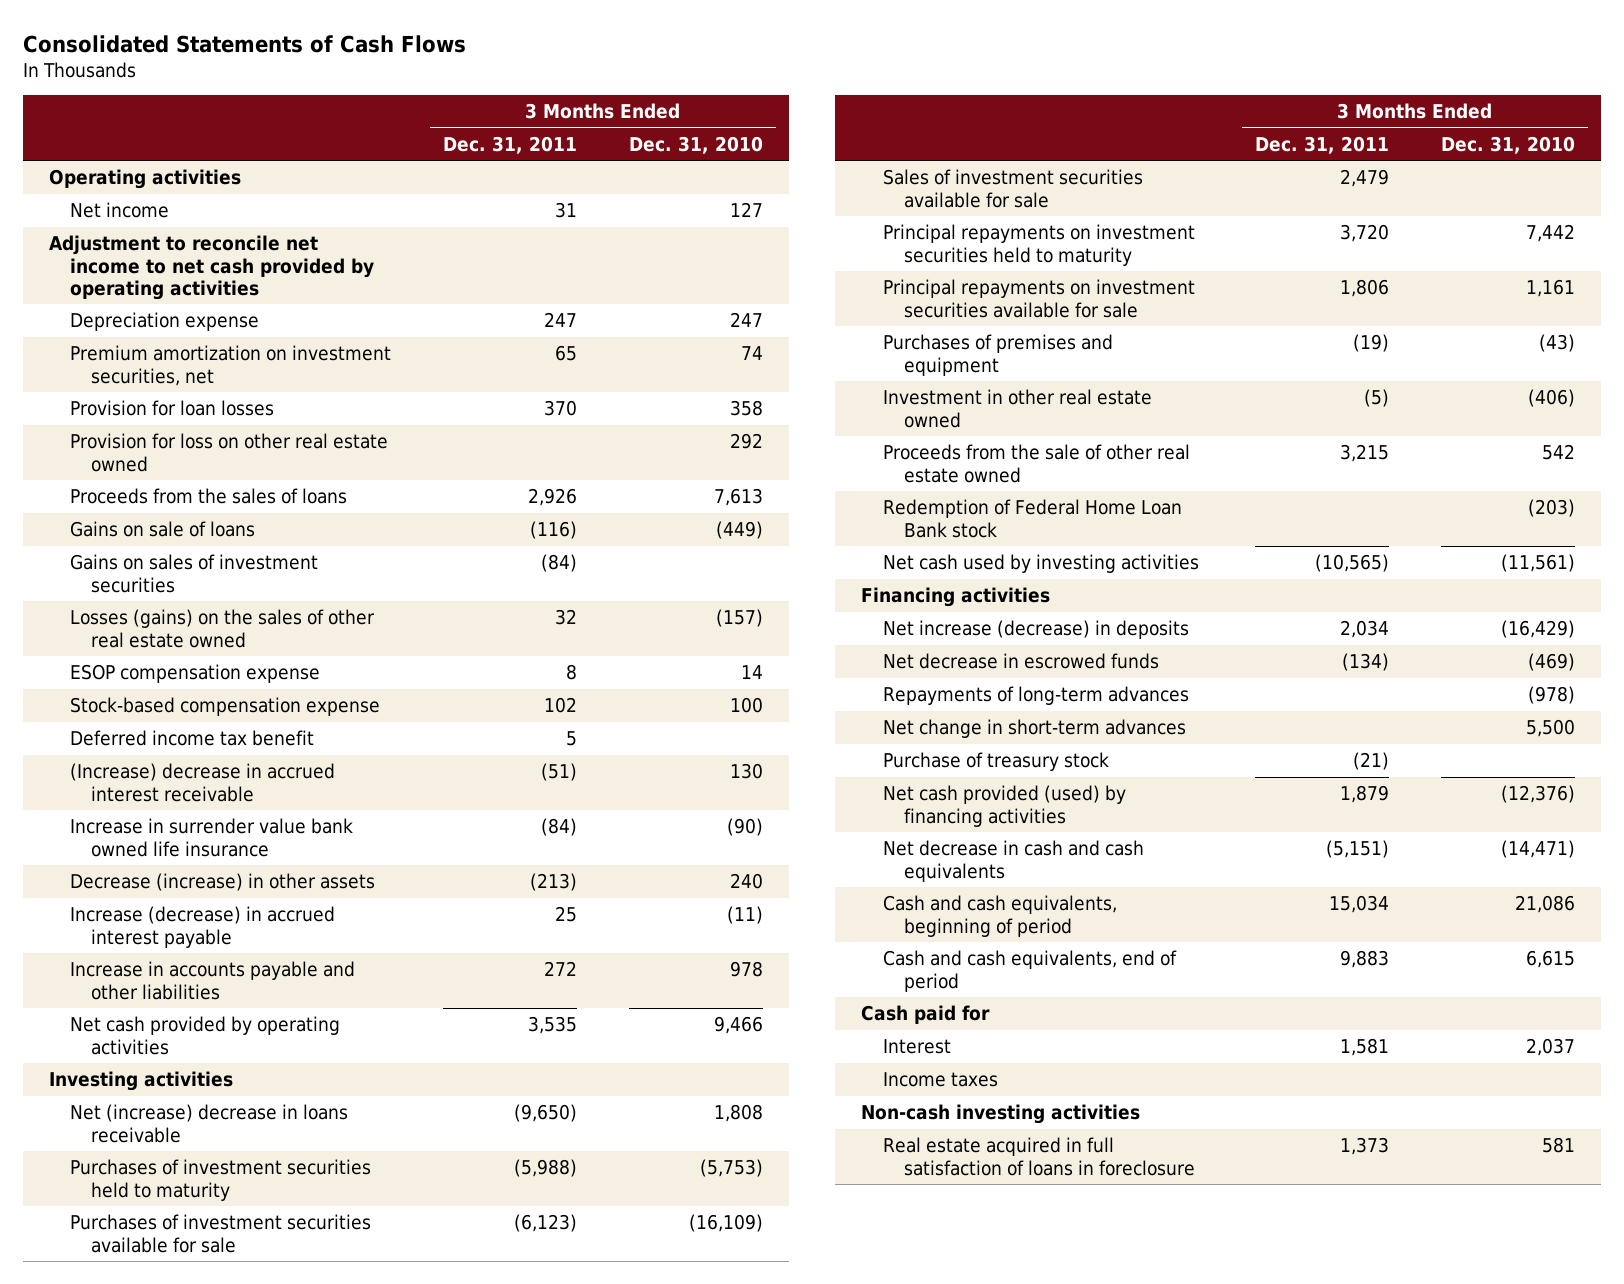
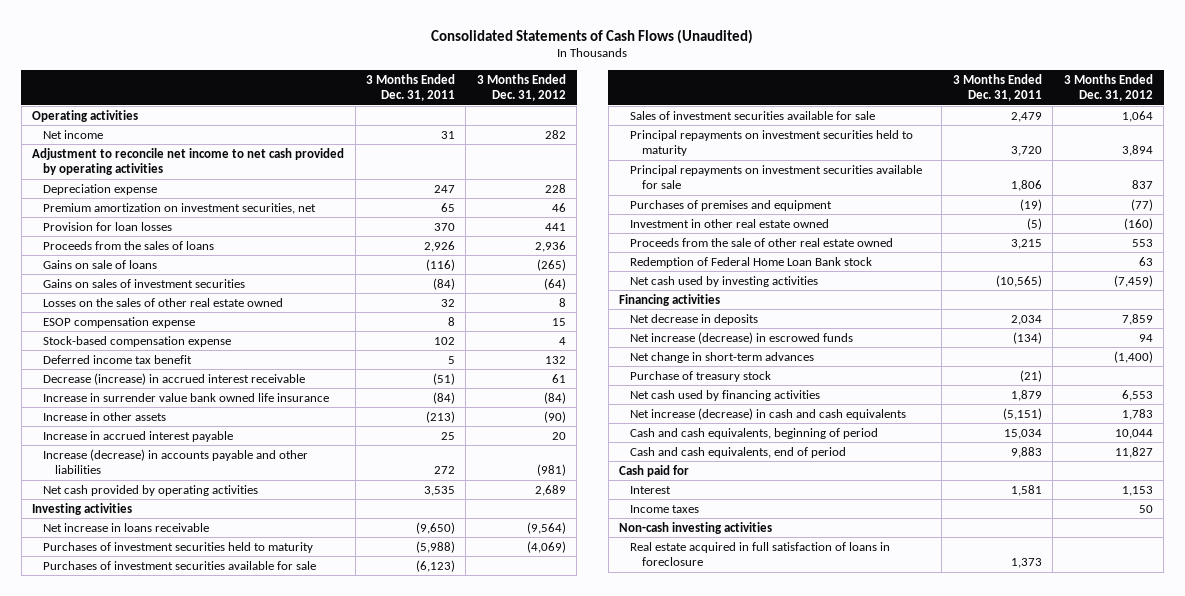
[22,34,466,53] Consolidated Statements of Cash Flows -> [431,28,754,44] Consolidated Statements of Cash Flows (Unaudited)
[628,135,763,154] Dec. 31, 2010 -> none
none -> [476,73,566,102] 3 Months Ended Dec. 31, 2012
[69,433,388,472] Provision for loss on other real estate owned -> none
[69,609,375,648] Losses (gains) on the sales of other real estate owned -> [43,297,284,307] Losses on the sales of other real estate owned
[69,763,335,802] (Increase) decrease in accrued interest receivable -> [43,372,306,385] Decrease (increase) in accrued interest receivable
[69,873,375,892] Decrease (increase) in other assets -> [43,411,167,421] Increase in other assets
[69,906,335,948] Increase (decrease) in accrued interest payable -> [43,430,234,442] Increase in accrued interest payable
[69,961,355,1000] Increase in accounts payable and other liabilities -> [43,448,309,475] Increase (decrease) in accounts payable and other liabilities
[69,1104,348,1143] Net (increase) decrease in loans receivable -> [43,522,210,532] Net increase in loans receivable
[882,686,1189,706] Repayments of long-term advances -> none
[882,620,1189,640] Net increase (decrease) in deposits -> [630,313,759,325] Net decrease in deposits
[882,653,1159,670] Net decrease in escrowed funds -> [630,331,854,344] Net increase (decrease) in escrowed funds
[882,785,1126,827] Net cash provided (used) by financing activities -> [630,389,821,401] Net cash used by financing activities
[882,840,1144,882] Net decrease in cash and cash equivalents -> [630,407,907,420] Net increase (decrease) in cash and cash equivalents

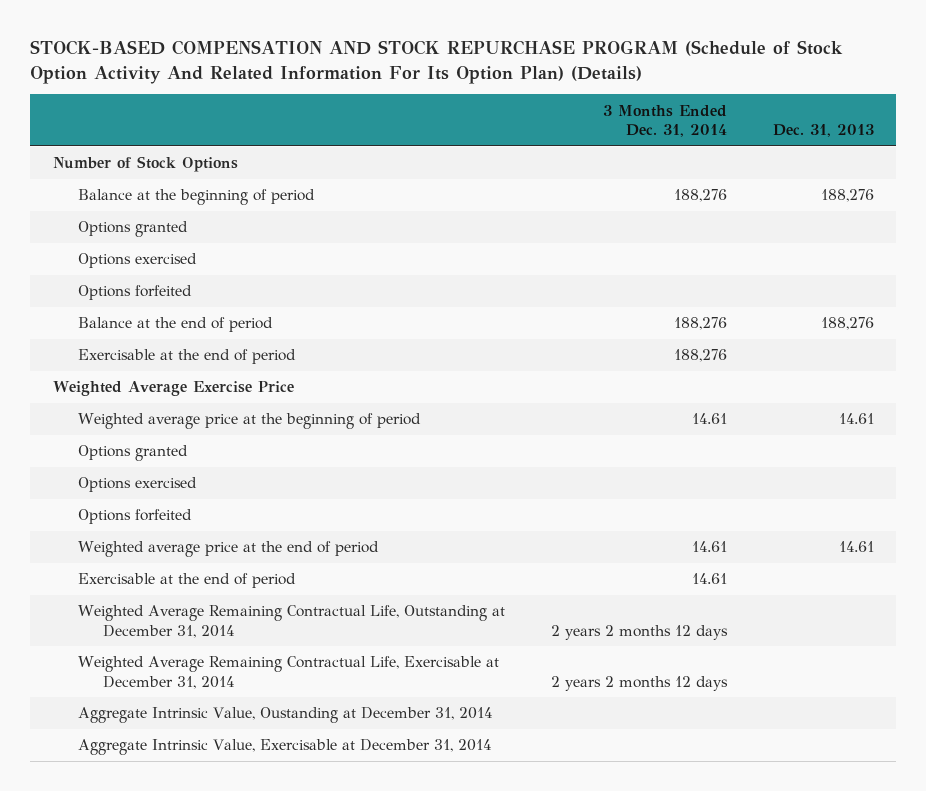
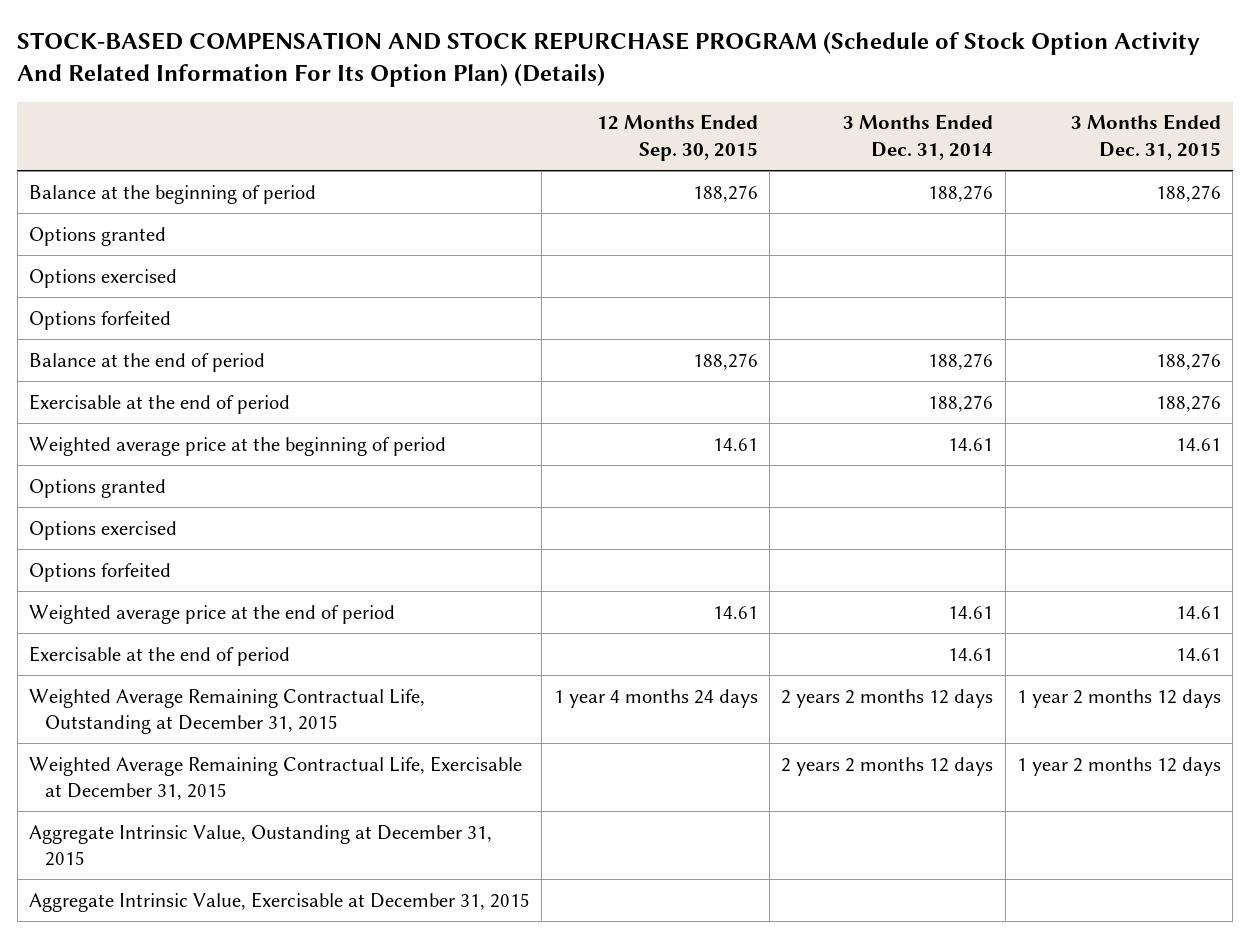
[772,124,874,138] Dec. 31, 2013 -> none
none -> [596,114,758,161] 12 Months Ended Sep. 30, 2015
none -> [1070,114,1221,160] 3 Months Ended Dec. 31, 2015
[52,156,238,173] Number of Stock Options -> none
[52,381,294,397] Weighted Average Exercise Price -> none
[77,605,505,638] Weighted Average Remaining Contractual Life, Outstanding at December 31, 2014 -> [28,688,425,735] Weighted Average Remaining Contractual Life, Outstanding at December 31, 2015
[77,656,499,689] Weighted Average Remaining Contractual Life, Exercisable at December 31, 2014 -> [28,755,522,801] Weighted Average Remaining Contractual Life, Exercisable at December 31, 2015
[77,707,492,724] Aggregate Intrinsic Value, Oustanding at December 31, 2014 -> [28,824,492,867] Aggregate Intrinsic Value, Oustanding at December 31, 2015
[77,739,491,756] Aggregate Intrinsic Value, Exercisable at December 31, 2014 -> [28,891,530,912] Aggregate Intrinsic Value, Exercisable at December 31, 2015

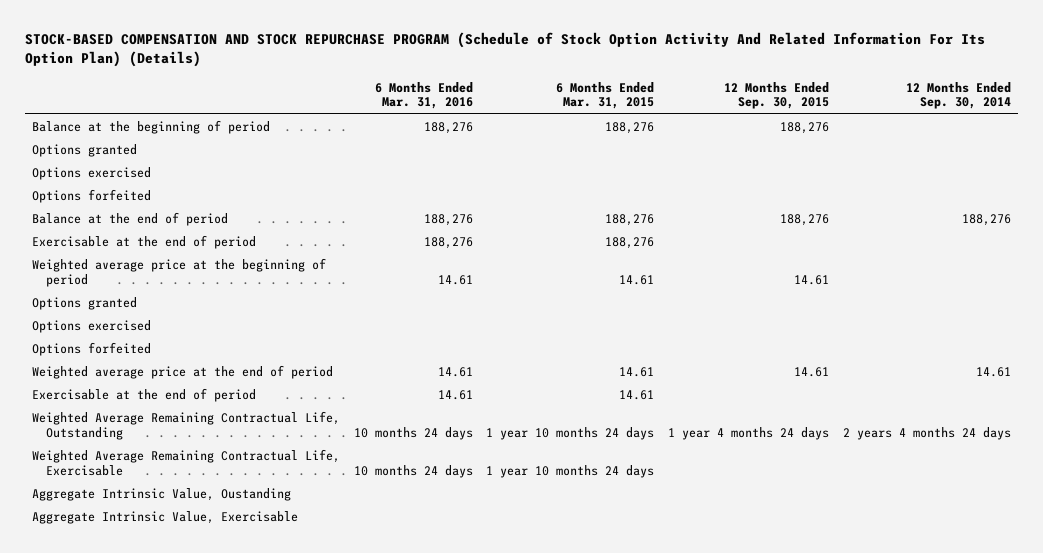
[843,114,994,160] 3 Months Ended Dec. 31, 2014 -> none
[1070,114,1221,160] 3 Months Ended Dec. 31, 2015 -> none
none -> [374,81,473,110] 6 Months Ended Mar. 31, 2016
none -> [556,81,655,110] 6 Months Ended Mar. 31, 2015
none -> [905,81,1011,110] 12 Months Ended Sep. 30, 2014
[28,688,425,735] Weighted Average Remaining Contractual Life, Outstanding at December 31, 2015 -> [31,411,340,440] Weighted Average Remaining Contractual Life, Outstanding
[28,755,522,801] Weighted Average Remaining Contractual Life, Exercisable at December 31, 2015 -> [31,449,340,476] Weighted Average Remaining Contractual Life, Exercisable
[28,824,492,867] Aggregate Intrinsic Value, Oustanding at December 31, 2015 -> [31,488,291,502] Aggregate Intrinsic Value, Oustanding
[28,891,530,912] Aggregate Intrinsic Value, Exercisable at December 31, 2015 -> [31,511,298,525] Aggregate Intrinsic Value, Exercisable

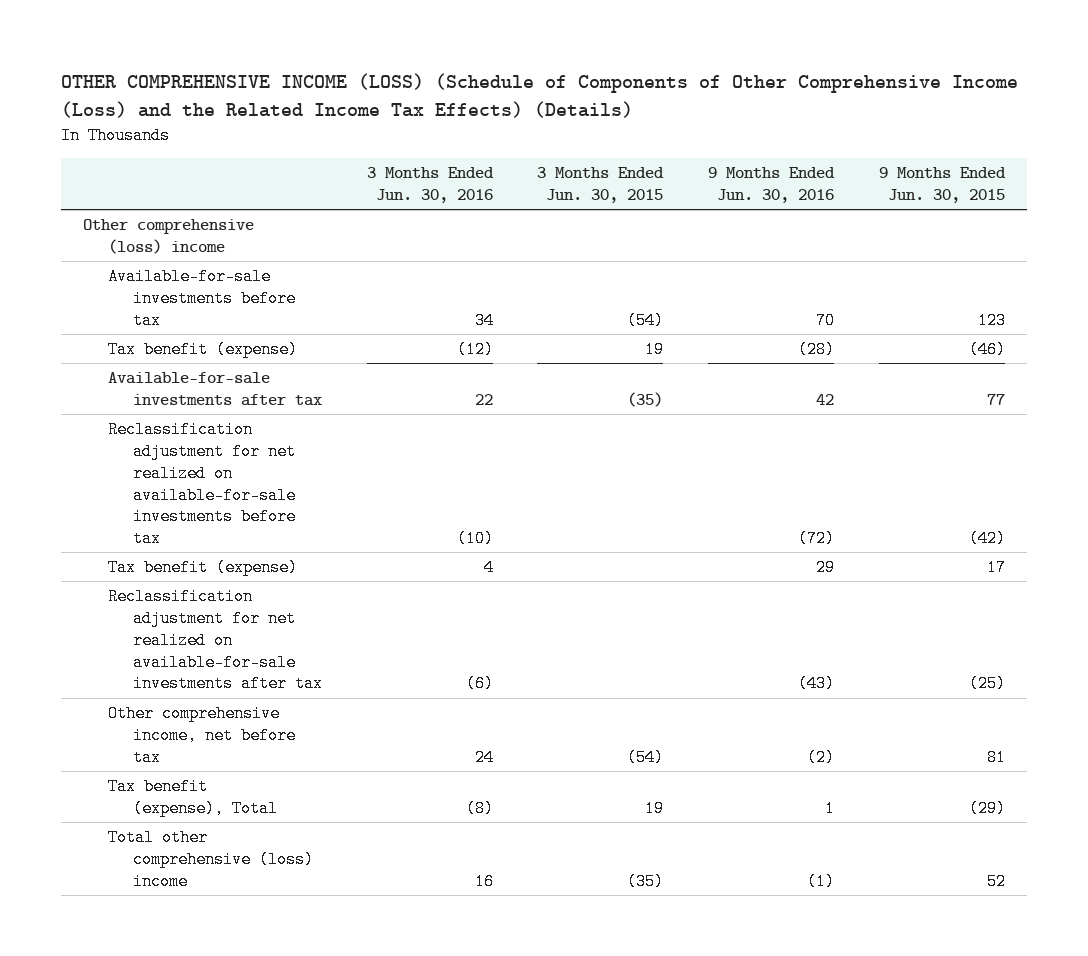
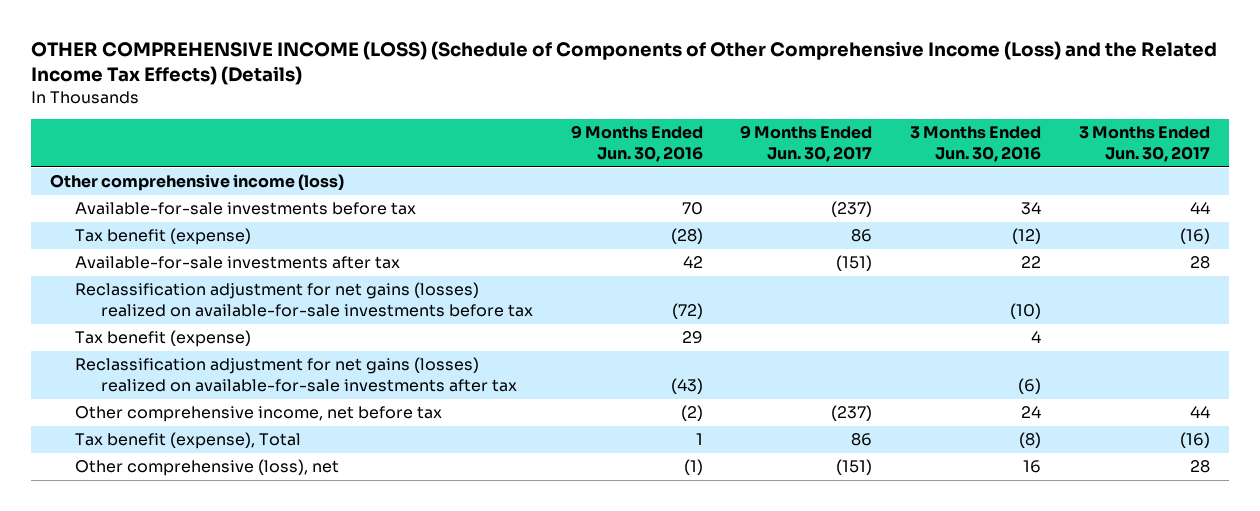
[537,167,665,204] 3 Months Ended Jun. 30, 2015 -> none
[879,167,1007,204] 9 Months Ended Jun. 30, 2015 -> none
none -> [740,125,873,162] 9 Months Ended Jun. 30, 2017
none -> [1079,126,1211,162] 3 Months Ended Jun. 30, 2017
[83,219,255,254] Other comprehensive (loss) income -> [50,174,345,192] Other comprehensive income (loss)
[107,421,296,548] Reclassification adjustment for net realized on available-for-sale investments before tax -> [75,282,533,318] Reclassification adjustment for net gains (losses) realized on available-for-sale investments before tax
[107,588,323,693] Reclassification adjustment for net realized on available-for-sale investments after tax -> [75,357,517,393] Reclassification adjustment for net gains (losses) realized on available-for-sale investments after tax
[107,829,314,890] Total other comprehensive (loss) income -> [75,459,340,477] Other comprehensive (loss), net

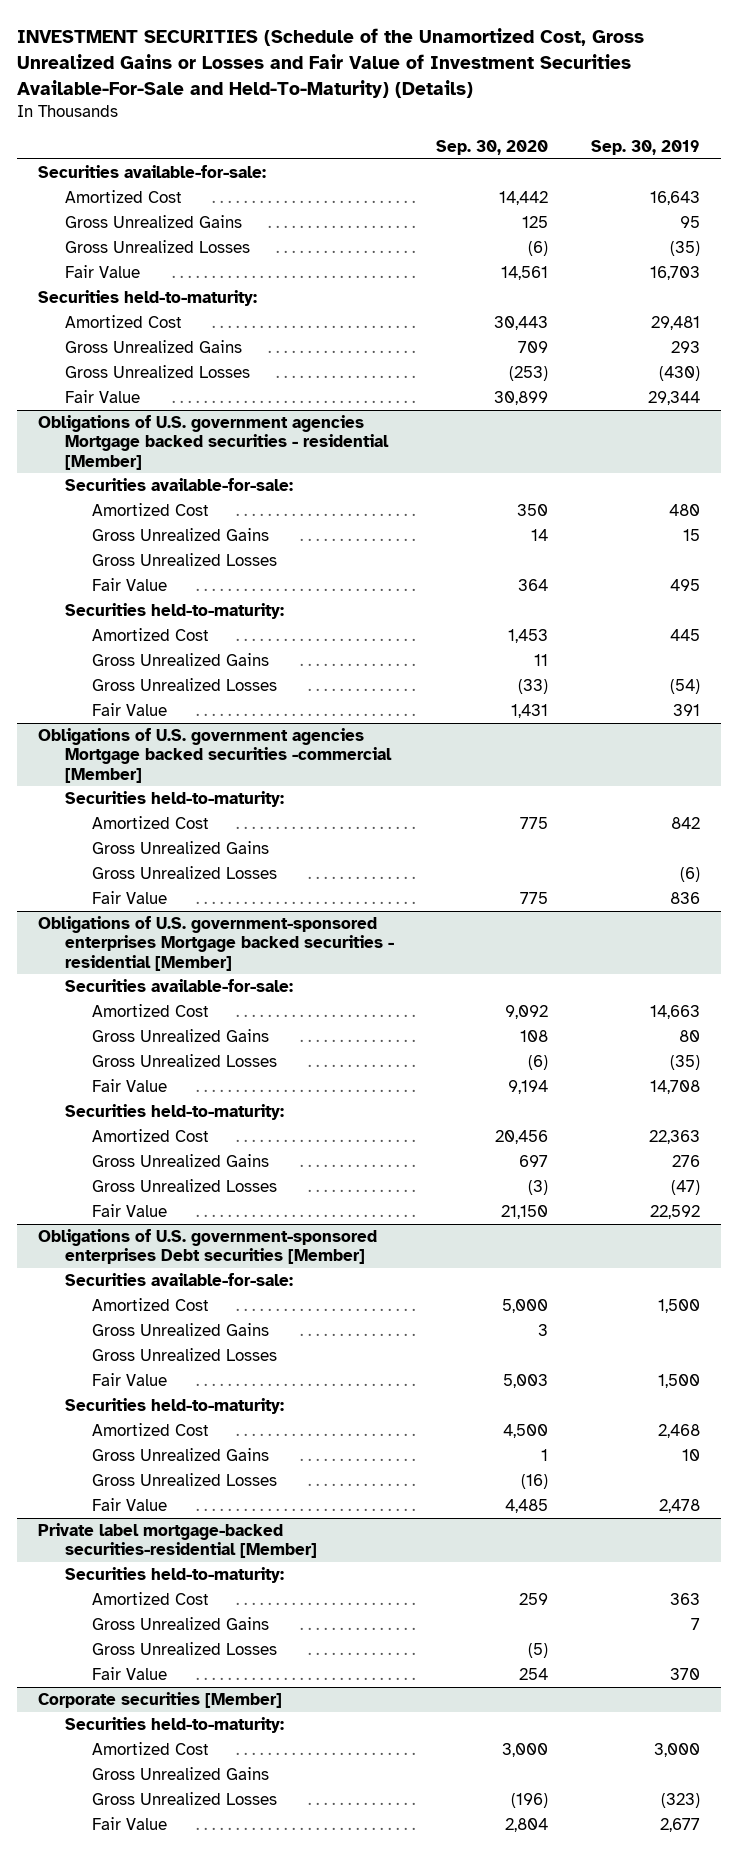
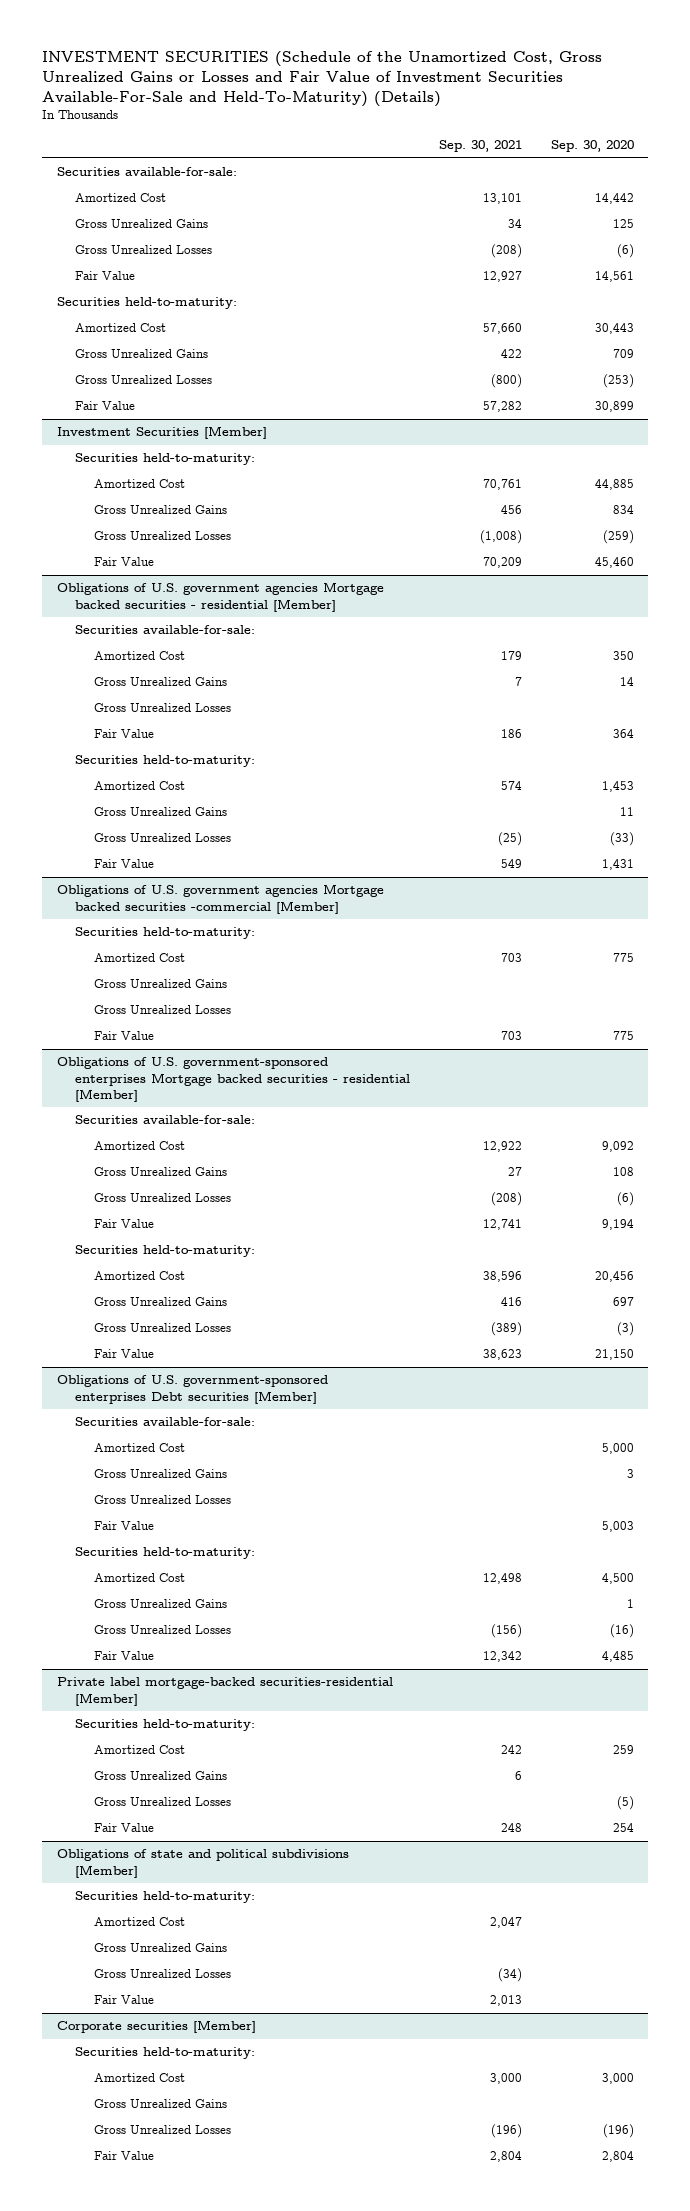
[590,140,700,156] Sep. 30, 2019 -> none
none -> [438,140,522,153] Sep. 30, 2021
none -> [56,426,267,440] Investment Securities [Member]
none -> [75,453,256,466] Securities held-to-maturity:
none -> [94,479,186,489] Amortized Cost
none -> [94,505,228,515] Gross Unrealized Gains
none -> [94,531,232,541] Gross Unrealized Losses
none -> [94,557,155,567] Fair Value
none -> [56,1849,349,1878] Obligations of state and political subdivisions [Member]
none -> [75,1891,256,1904] Securities held-to-maturity:
none -> [94,1917,186,1927] Amortized Cost
none -> [94,1943,228,1953] Gross Unrealized Gains
none -> [94,1969,232,1979] Gross Unrealized Losses
none -> [94,1995,155,2005] Fair Value

